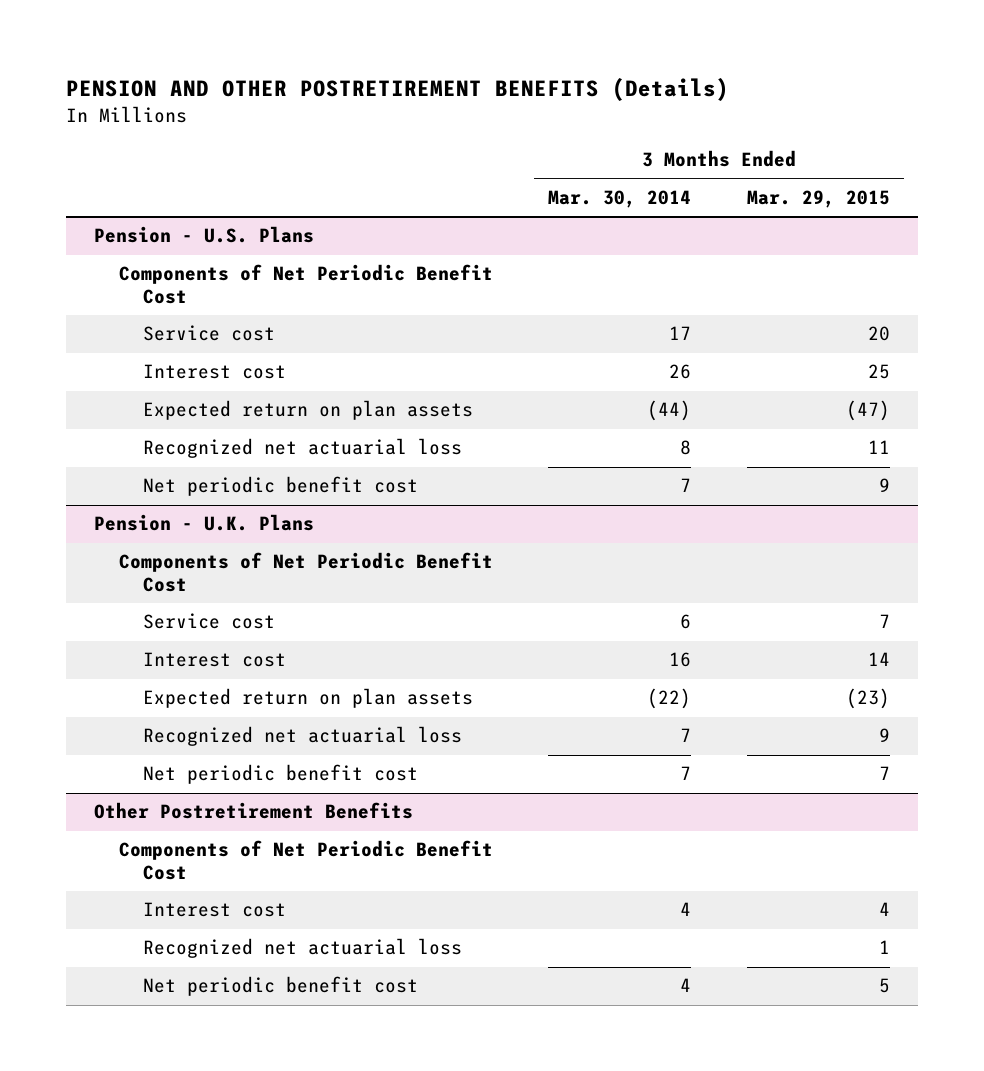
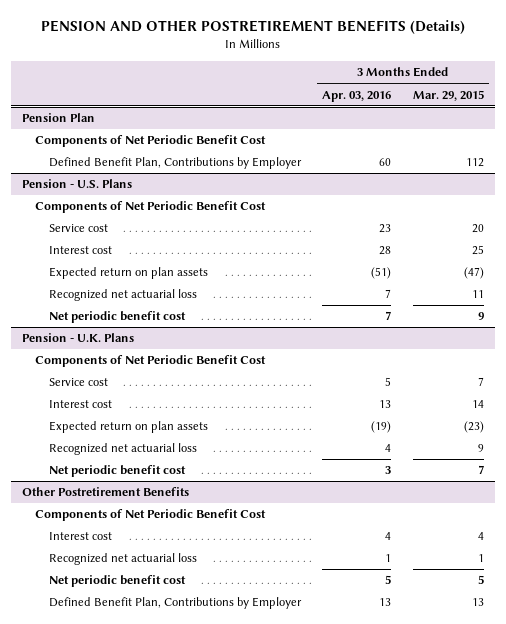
[548,190,692,209] Mar. 30, 2014 -> none
none -> [322,90,392,102] Apr. 03, 2016
none -> [21,113,95,123] Pension Plan
none -> [35,135,267,148] Components of Net Periodic Benefit Cost
none -> [48,157,302,170] Defined Benefit Plan, Contributions by Employer
none -> [48,597,302,610] Defined Benefit Plan, Contributions by Employer

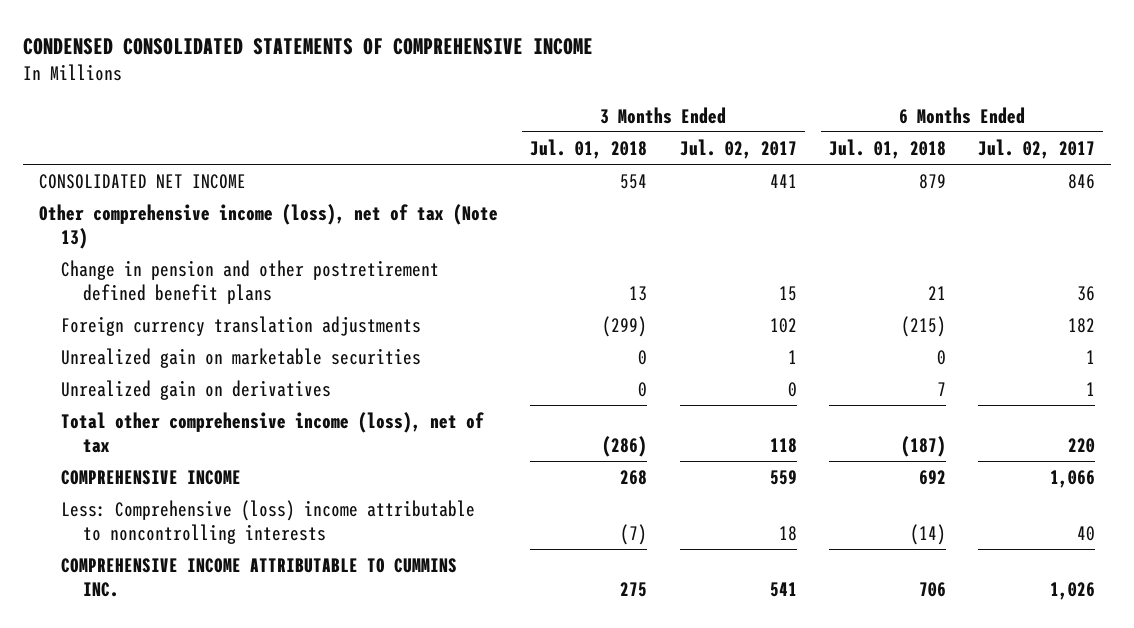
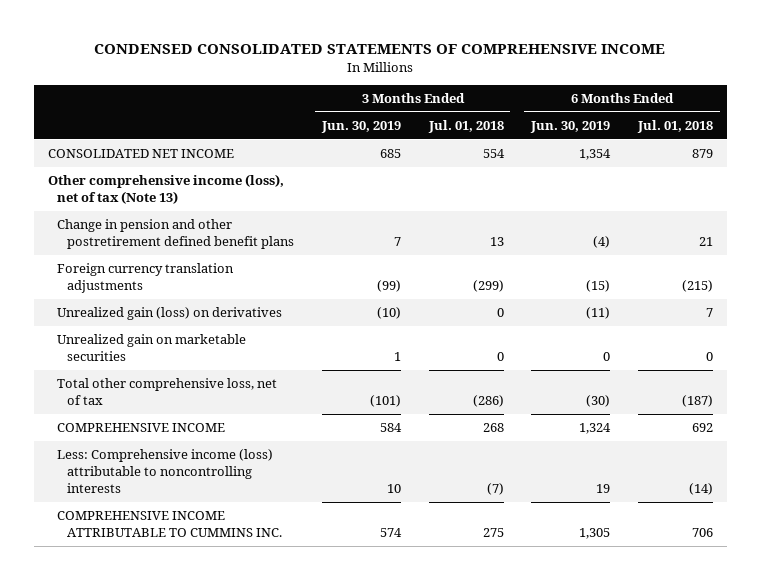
[679,138,797,159] Jul. 02, 2017 -> none
[977,138,1095,159] Jul. 02, 2017 -> none
none -> [320,120,401,133] Jun. 30, 2019
none -> [530,120,611,133] Jun. 30, 2019
none -> [57,307,283,321] Unrealized gain (loss) on derivatives
[61,379,332,400] Unrealized gain on derivatives -> none
[61,411,485,454] Total other comprehensive income (loss), net of tax -> [57,378,278,405] Total other comprehensive loss, net of tax
[61,499,476,545] Less: Comprehensive (loss) income attributable to noncontrolling interests -> [57,449,274,493] Less: Comprehensive income (loss) attributable to noncontrolling interests

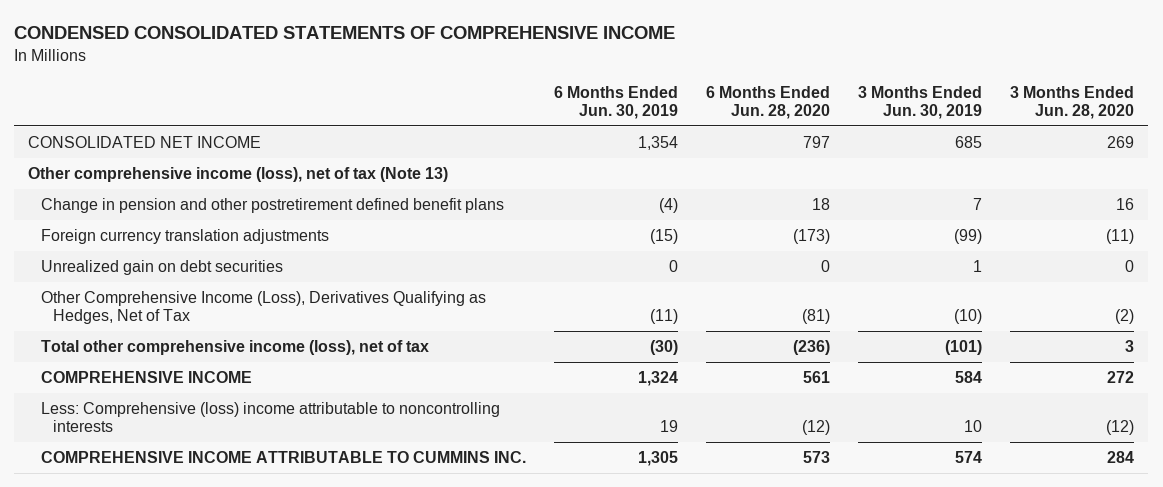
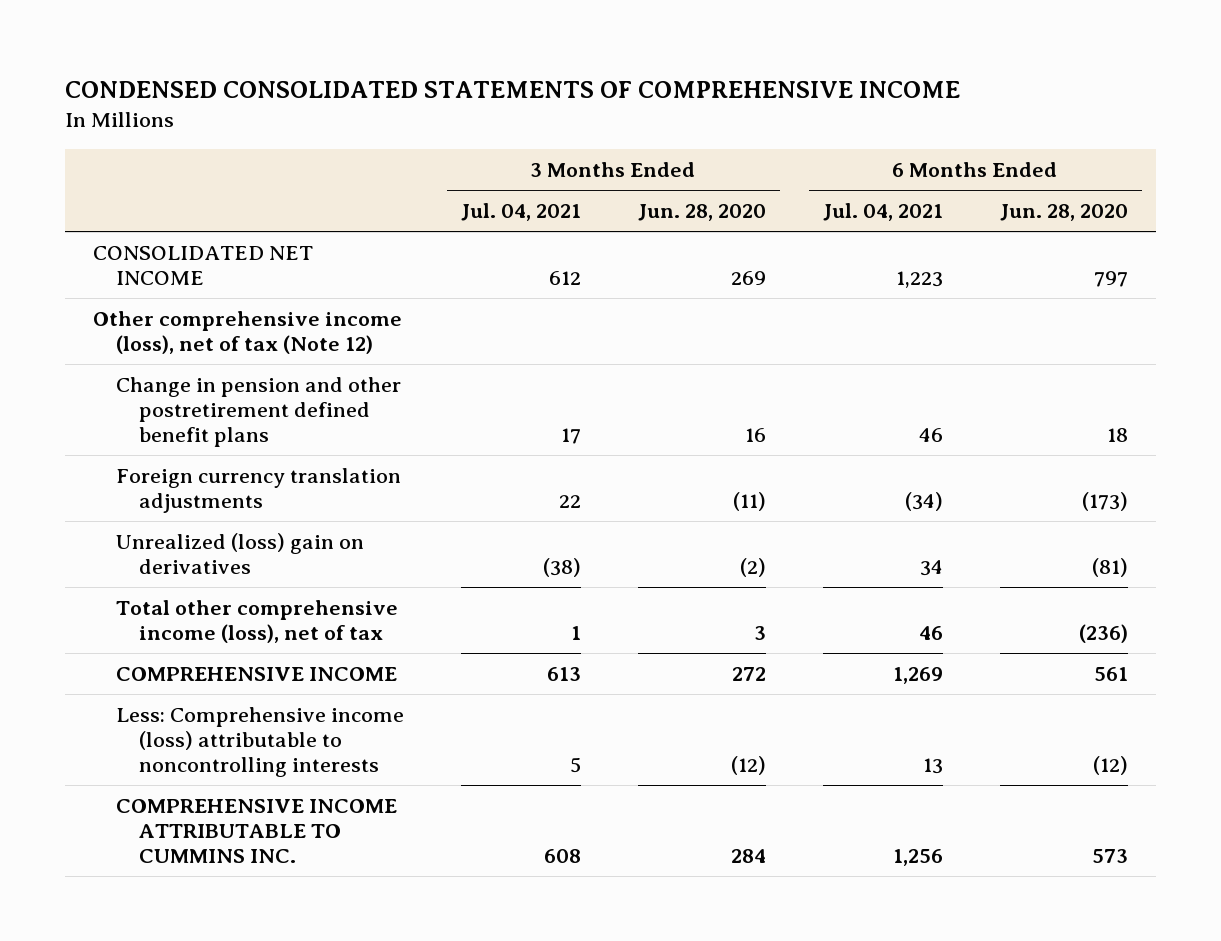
[553,85,678,119] 6 Months Ended Jun. 30, 2019 -> none
[858,85,983,119] 3 Months Ended Jun. 30, 2019 -> none
none -> [460,203,581,222] Jul. 04, 2021
none -> [822,203,943,222] Jul. 04, 2021
[28,166,449,182] Other comprehensive income (loss), net of tax (Note 13) -> [93,311,403,355] Other comprehensive income (loss), net of tax (Note 12)
[40,259,283,275] Unrealized gain on debt securities -> none
[40,290,486,325] Other Comprehensive Income (Loss), Derivatives Qualifying as Hedges, Net of Tax -> [115,533,364,575] Unrealized (loss) gain on derivatives
[40,401,500,433] Less: Comprehensive (loss) income attributable to noncontrolling interests -> [115,707,404,778] Less: Comprehensive income (loss) attributable to noncontrolling interests

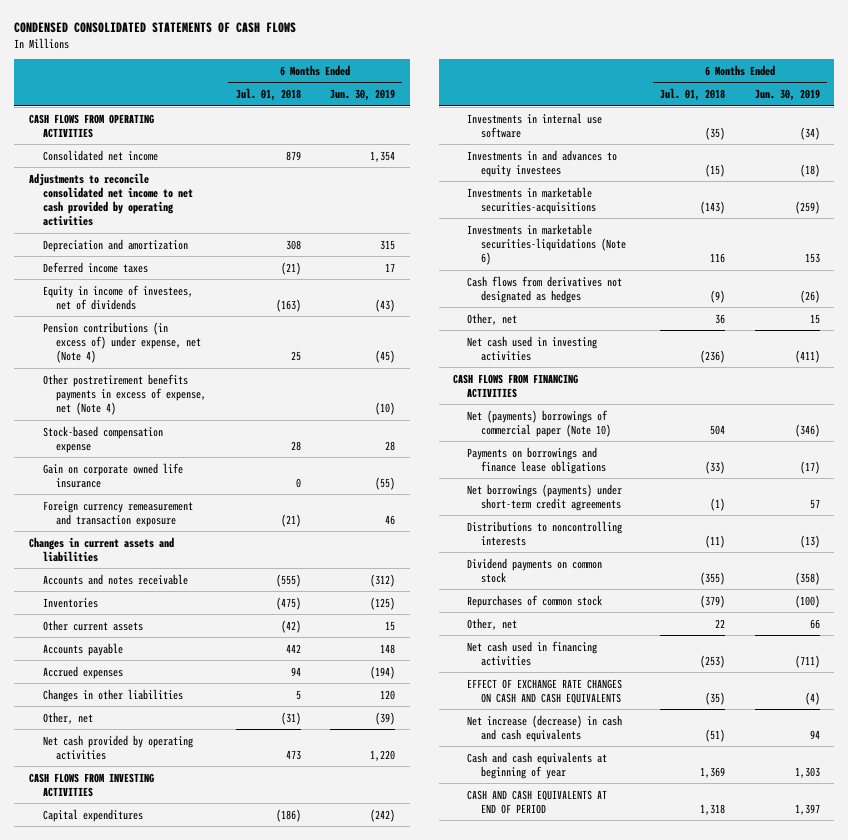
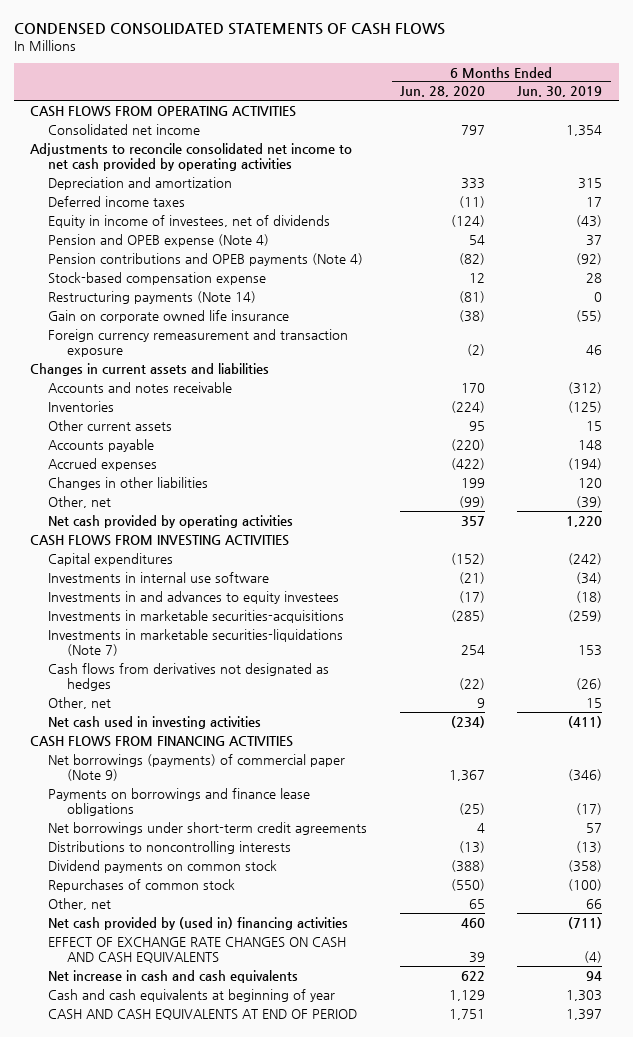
[235,88,301,102] Jul. 01, 2018 -> none
none -> [399,86,485,98] Jun. 28, 2020
[42,321,202,364] Pension contributions (in excess of) under expense, net (Note 4) -> none
[42,373,207,416] Other postretirement benefits payments in excess of expense, net (Note 4) -> none
none -> [48,233,270,247] Pension and OPEB expense (Note 4)
none -> [48,252,364,266] Pension contributions and OPEB payments (Note 4)
none -> [48,290,257,304] Restructuring payments (Note 14)
[467,223,627,266] Investments in marketable securities-liquidations (Note 6) -> [48,628,344,656] Investments in marketable securities-liquidations (Note 7)
[467,409,612,437] Net (payments) borrowings of commercial paper (Note 10) -> [48,753,346,781] Net borrowings (payments) of commercial paper (Note 9)
[467,483,623,511] Net borrowings (payments) under short-term credit agreements -> [48,821,368,835] Net borrowings under short-term credit agreements
[467,640,598,666] Net cash used in financing activities -> [48,916,349,930] Net cash provided by (used in) financing activities
[467,714,623,742] Net increase (decrease) in cash and cash equivalents -> [48,969,299,983] Net increase in cash and cash equivalents

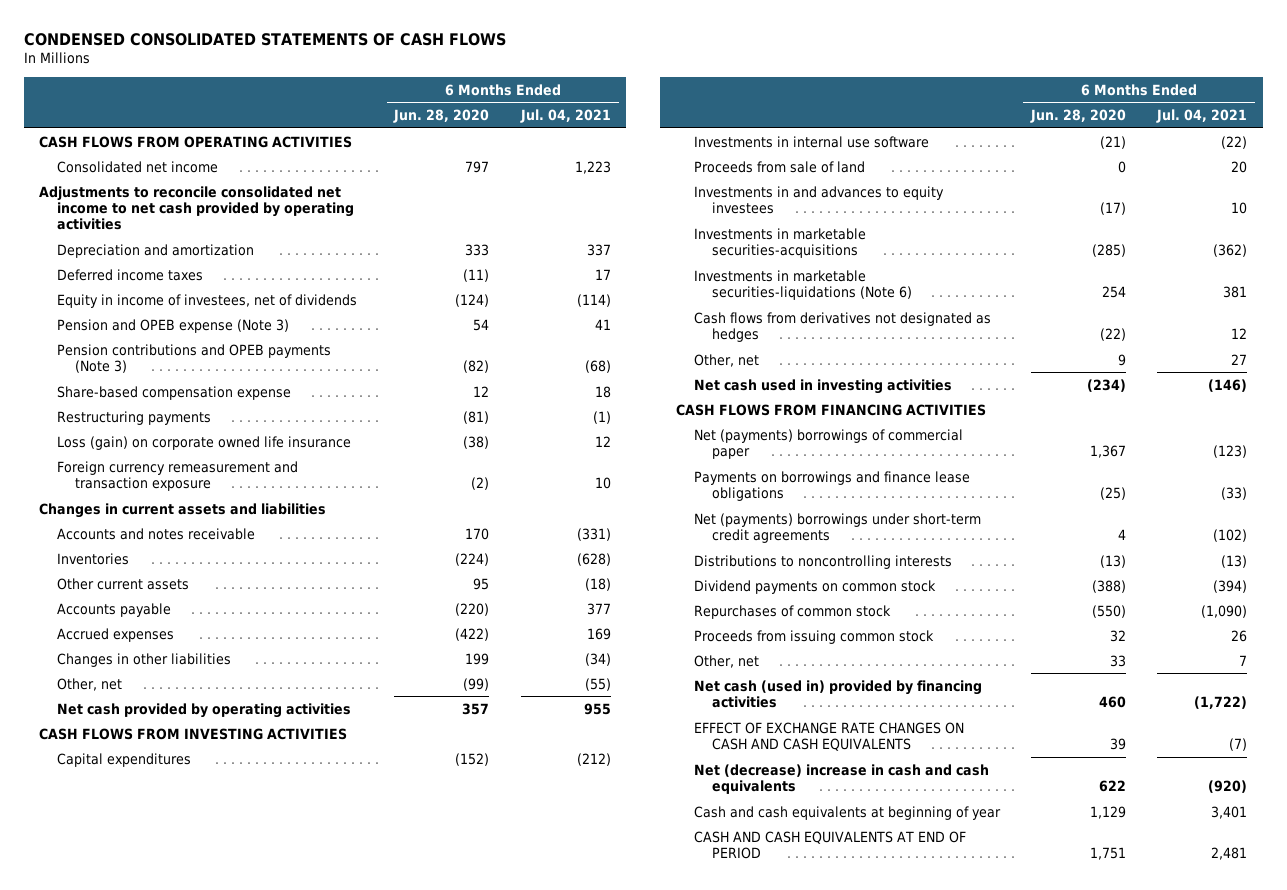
[517,86,603,98] Jun. 30, 2019 -> none
none -> [519,109,611,124] Jul. 04, 2021
[48,233,270,247] Pension and OPEB expense (Note 4) -> [57,318,290,333] Pension and OPEB expense (Note 3)
[48,252,364,266] Pension contributions and OPEB payments (Note 4) -> [57,343,332,373] Pension contributions and OPEB payments (Note 3)
[48,271,267,285] Stock-based compensation expense -> [57,385,292,400] Share-based compensation expense
[48,290,257,304] Restructuring payments (Note 14) -> [57,410,212,425] Restructuring payments
[48,309,290,323] Gain on corporate owned life insurance -> [57,435,352,450] Loss (gain) on corporate owned life insurance
none -> [693,160,865,173] Proceeds from sale of land
[48,628,344,656] Investments in marketable securities-liquidations (Note 7) -> [693,269,912,300] Investments in marketable securities-liquidations (Note 6)
[48,753,346,781] Net borrowings (payments) of commercial paper (Note 9) -> [693,428,963,459] Net (payments) borrowings of commercial paper
[48,821,368,835] Net borrowings under short-term credit agreements -> [693,512,981,543] Net (payments) borrowings under short-term credit agreements
none -> [693,629,934,644] Proceeds from issuing common stock
[468,898,485,909] 65 -> [1109,654,1126,667] 33
[48,916,349,930] Net cash provided by (used in) financing activities -> [693,679,982,708] Net cash (used in) provided by financing activities
[48,969,299,983] Net increase in cash and cash equivalents -> [693,763,989,794] Net (decrease) increase in cash and cash equivalents

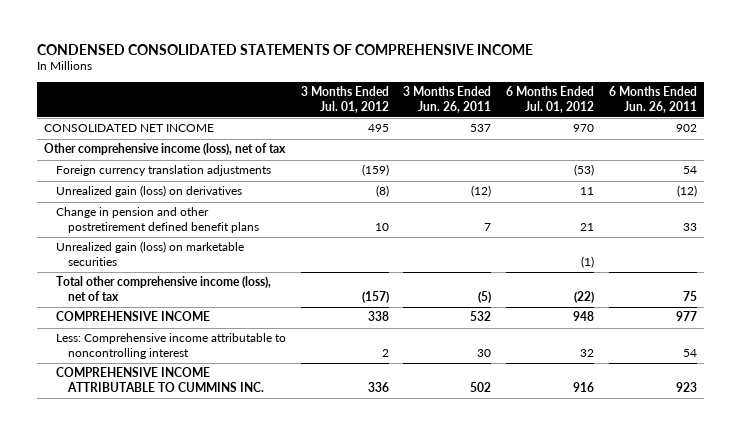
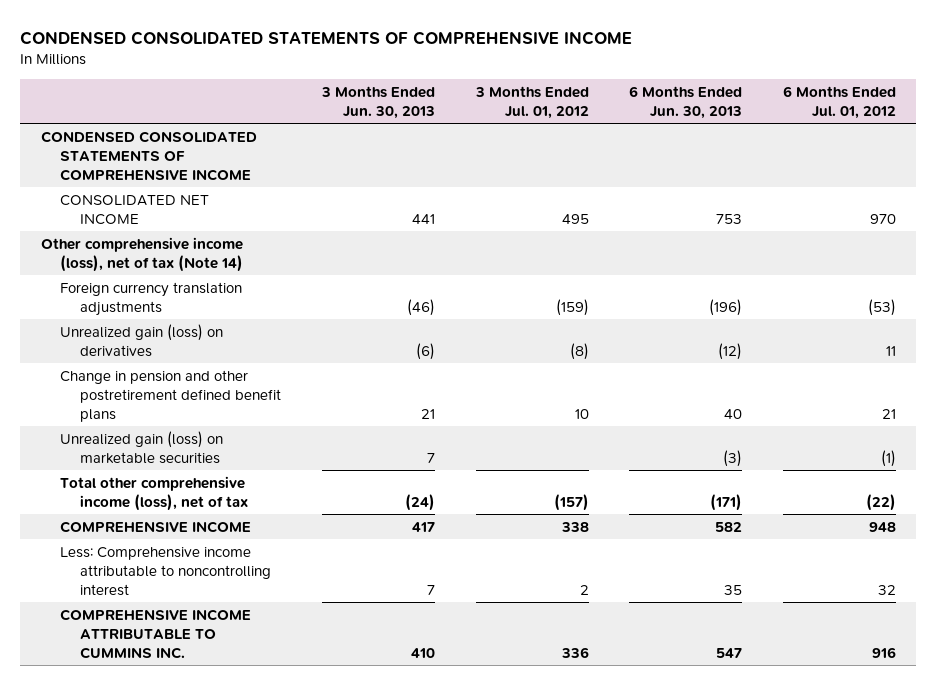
[403,86,492,113] 3 Months Ended Jun. 26, 2011 -> none
[608,86,697,113] 6 Months Ended Jun. 26, 2011 -> none
none -> [320,85,435,119] 3 Months Ended Jun. 30, 2013
none -> [629,85,743,119] 6 Months Ended Jun. 30, 2013
none -> [40,130,257,181] CONDENSED CONSOLIDATED STATEMENTS OF COMPREHENSIVE INCOME
[44,143,287,156] Other comprehensive income (loss), net of tax -> [40,236,244,272] Other comprehensive income (loss), net of tax (Note 14)

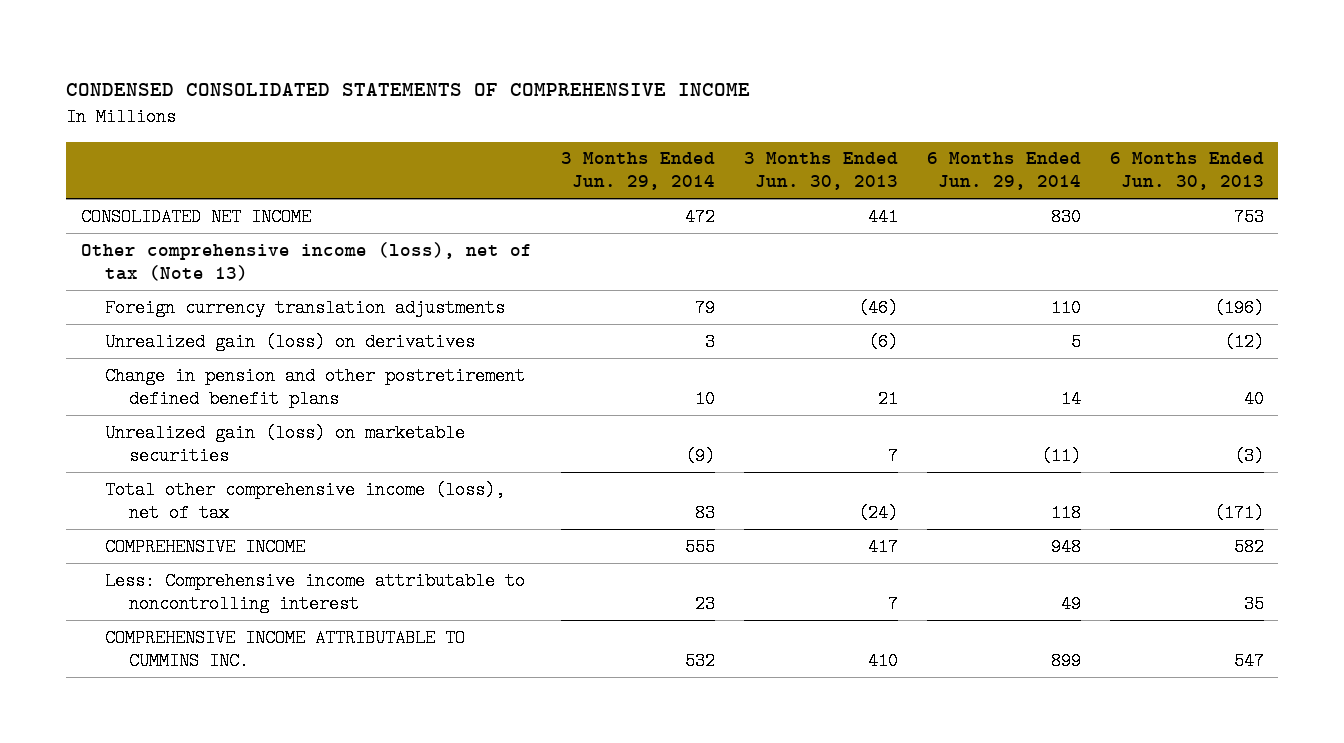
[474,85,589,119] 3 Months Ended Jul. 01, 2012 -> none
[782,85,896,119] 6 Months Ended Jul. 01, 2012 -> none
none -> [560,152,715,191] 3 Months Ended Jun. 29, 2014
none -> [926,152,1081,191] 6 Months Ended Jun. 29, 2014
[40,130,257,181] CONDENSED CONSOLIDATED STATEMENTS OF COMPREHENSIVE INCOME -> none
[40,236,244,272] Other comprehensive income (loss), net of tax (Note 14) -> [80,241,532,281] Other comprehensive income (loss), net of tax (Note 13)

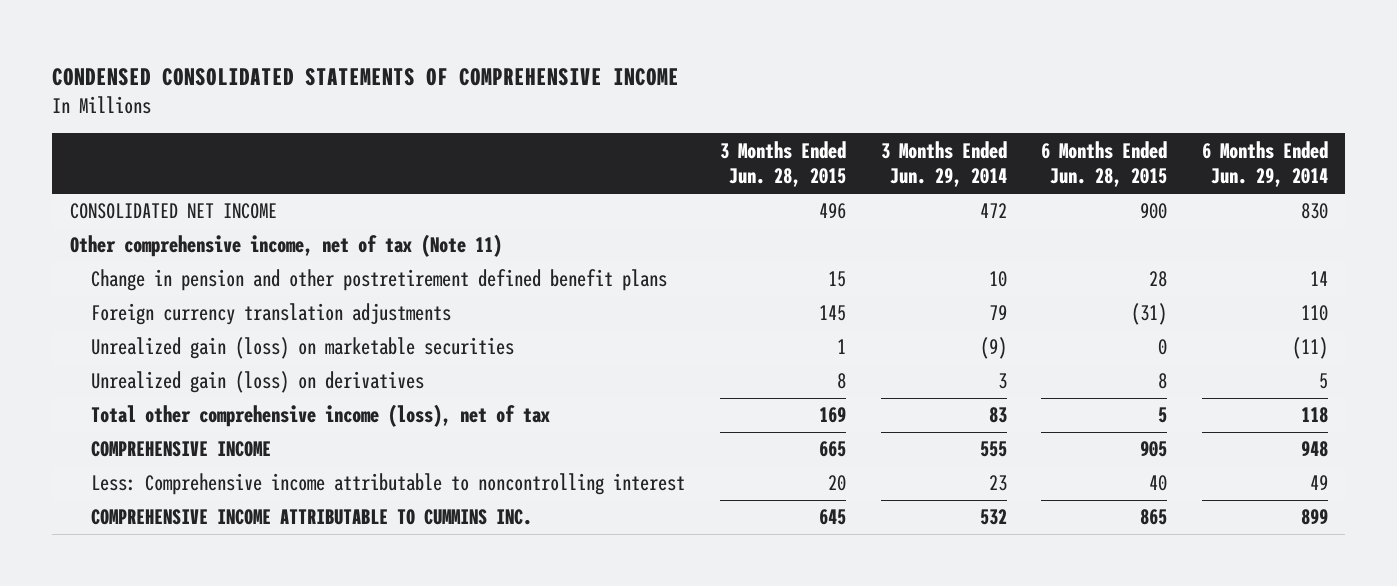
[743,152,898,191] 3 Months Ended Jun. 30, 2013 -> none
[1109,152,1264,191] 6 Months Ended Jun. 30, 2013 -> none
none -> [719,140,846,188] 3 Months Ended Jun. 28, 2015
none -> [1041,140,1168,188] 6 Months Ended Jun. 28, 2015
[80,241,532,281] Other comprehensive income (loss), net of tax (Note 13) -> [69,234,502,258] Other comprehensive income, net of tax (Note 11)
[105,298,506,317] Foreign currency translation adjustments -> [91,303,452,326] Foreign currency translation adjustments
[105,332,476,351] Unrealized gain (loss) on derivatives -> [91,371,425,394] Unrealized gain (loss) on derivatives

